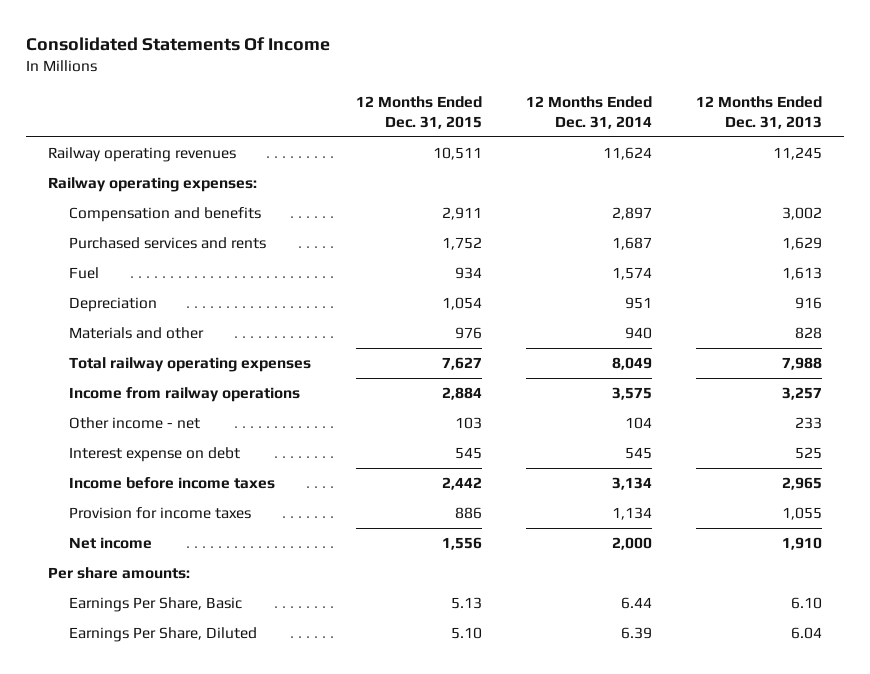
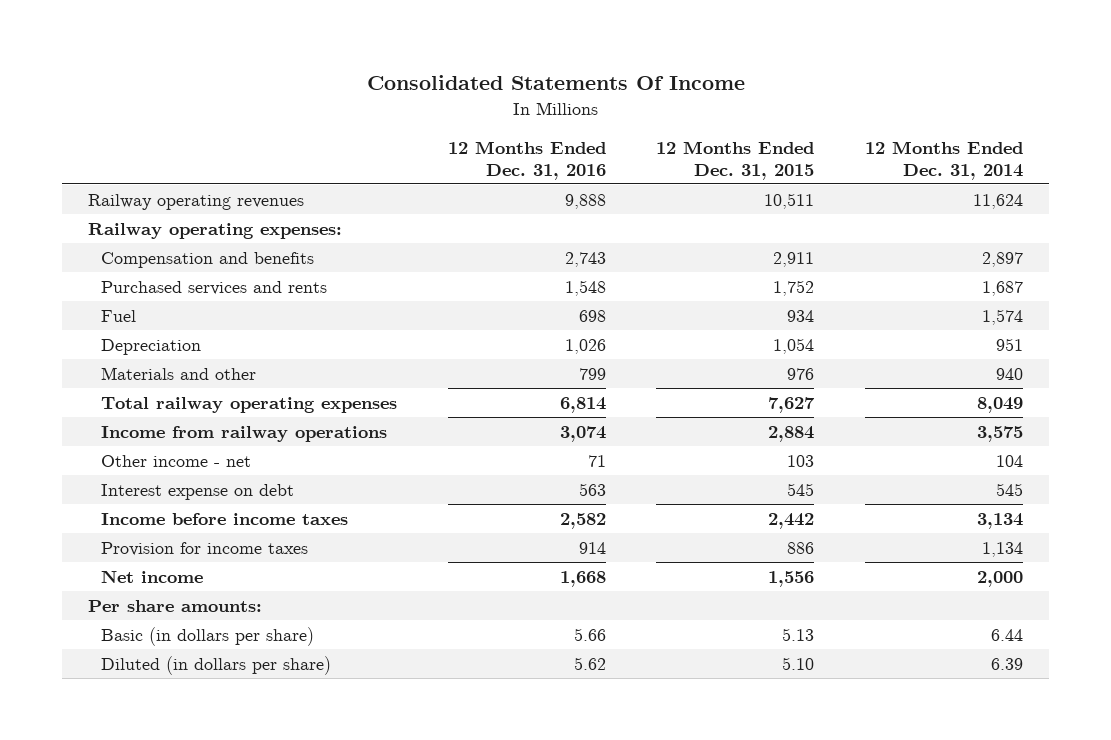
[695,95,822,129] 12 Months Ended Dec. 31, 2013 -> none
none -> [447,140,606,180] 12 Months Ended Dec. 31, 2016
[69,596,243,612] Earnings Per Share, Basic -> [100,626,314,646] Basic (in dollars per share)
[69,626,258,642] Earnings Per Share, Diluted -> [100,655,331,675] Diluted (in dollars per share)

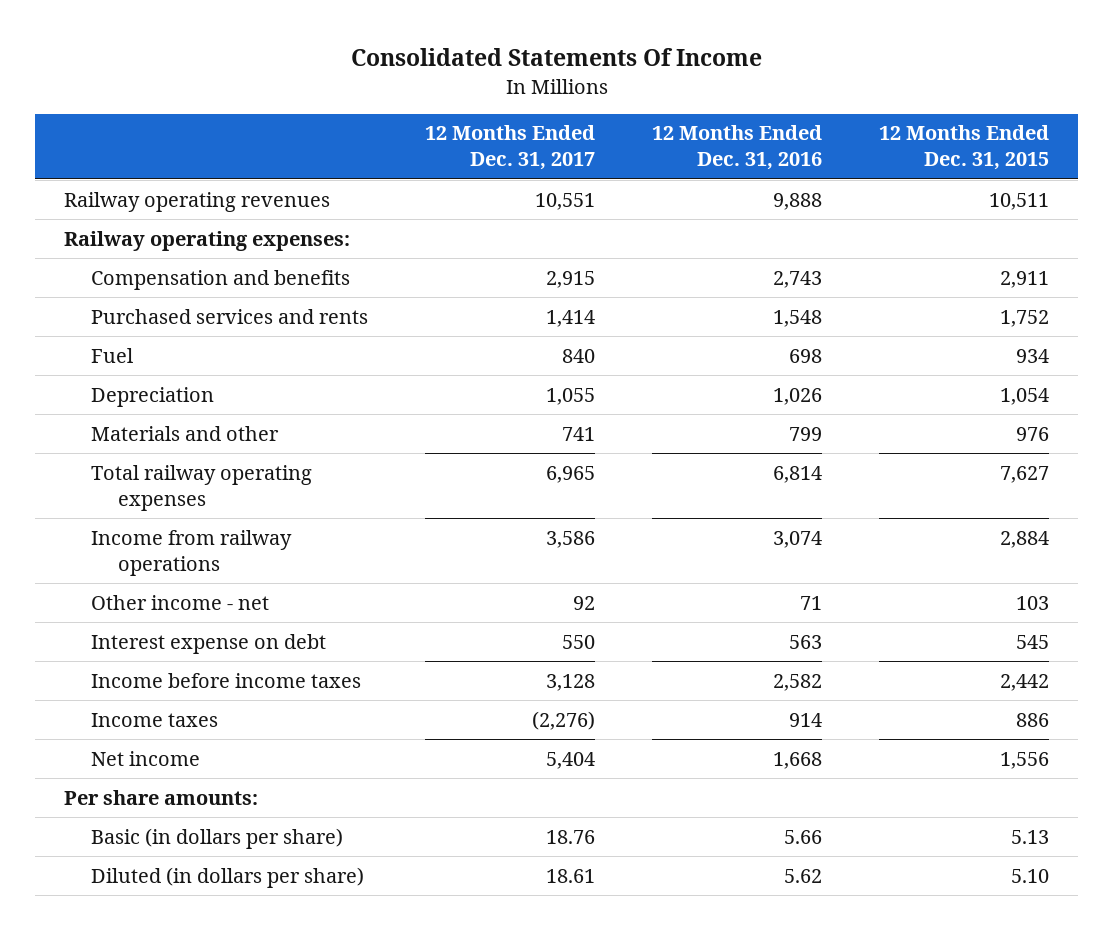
[865,140,1024,180] 12 Months Ended Dec. 31, 2014 -> none
none -> [424,125,595,171] 12 Months Ended Dec. 31, 2017
[100,541,308,556] Provision for income taxes -> [90,712,218,727] Income taxes

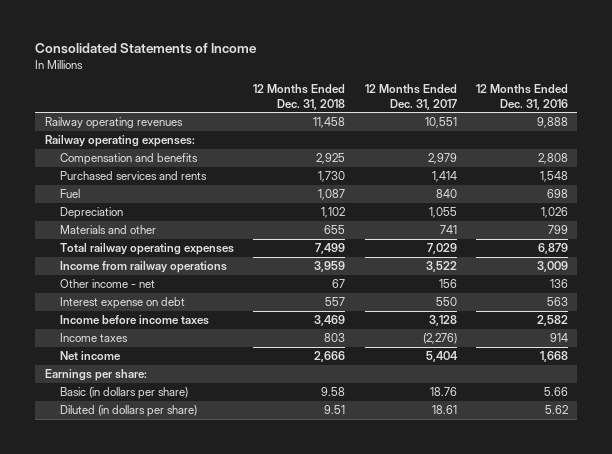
[350,48,762,67] Consolidated Statements Of Income -> [35,43,258,55] Consolidated Statements of Income
[879,125,1050,171] 12 Months Ended Dec. 31, 2015 -> none
none -> [253,84,346,110] 12 Months Ended Dec. 31, 2018
[545,270,595,288] 2,915 -> [427,153,457,165] 2,979
[773,270,823,288] 2,743 -> [537,153,568,165] 2,808
[545,465,595,483] 6,965 -> [426,243,457,255] 7,029
[773,465,823,483] 6,814 -> [537,243,568,255] 6,879
[545,530,595,548] 3,586 -> [425,261,457,273] 3,522
[773,530,823,548] 3,074 -> [536,261,568,273] 3,009
[572,595,595,610] 92 -> [438,279,457,289] 156
[800,595,823,610] 71 -> [549,279,568,289] 136
[63,789,258,805] Per share amounts: -> [44,369,147,382] Earnings per share:

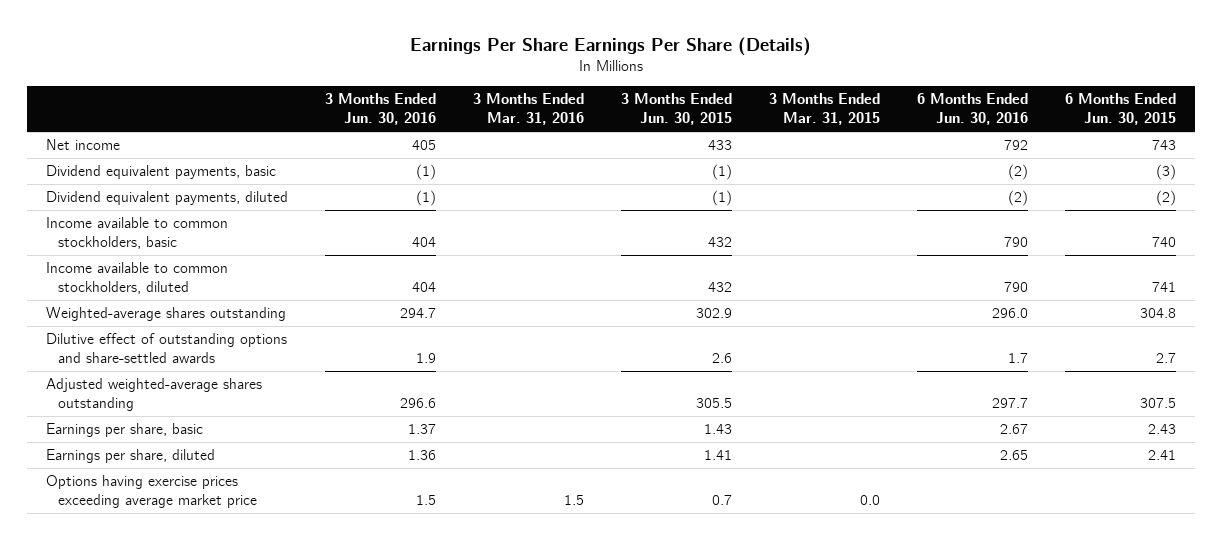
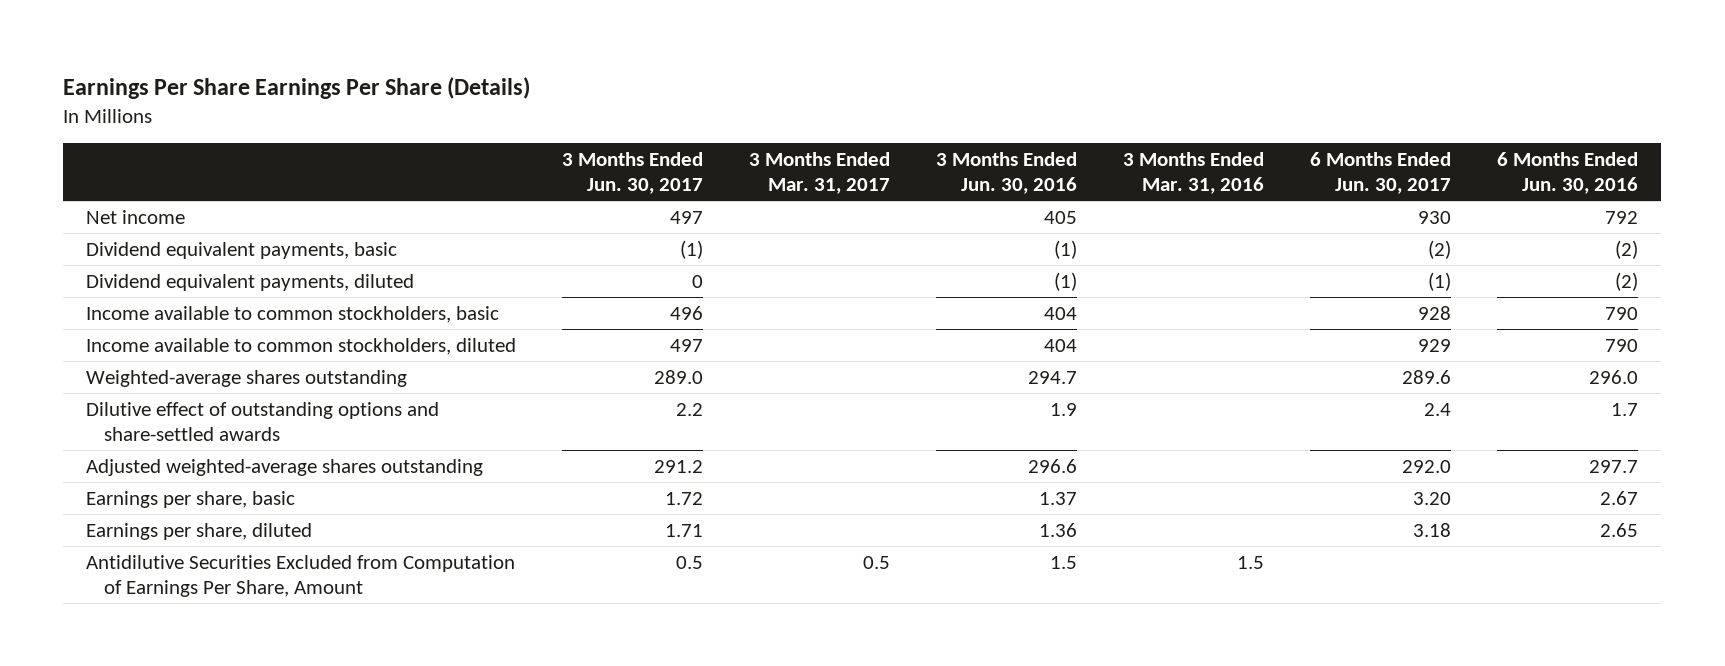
[620,93,732,126] 3 Months Ended Jun. 30, 2015 -> none
[769,93,881,126] 3 Months Ended Mar. 31, 2015 -> none
[1065,93,1177,126] 6 Months Ended Jun. 30, 2015 -> none
none -> [562,151,704,194] 3 Months Ended Jun. 30, 2017
none -> [749,151,891,194] 3 Months Ended Mar. 31, 2017
none -> [1310,151,1452,194] 6 Months Ended Jun. 30, 2017
[45,475,258,509] Options having exercise prices exceeding average market price -> [86,554,516,597] Antidilutive Securities Excluded from Computation of Earnings Per Share, Amount

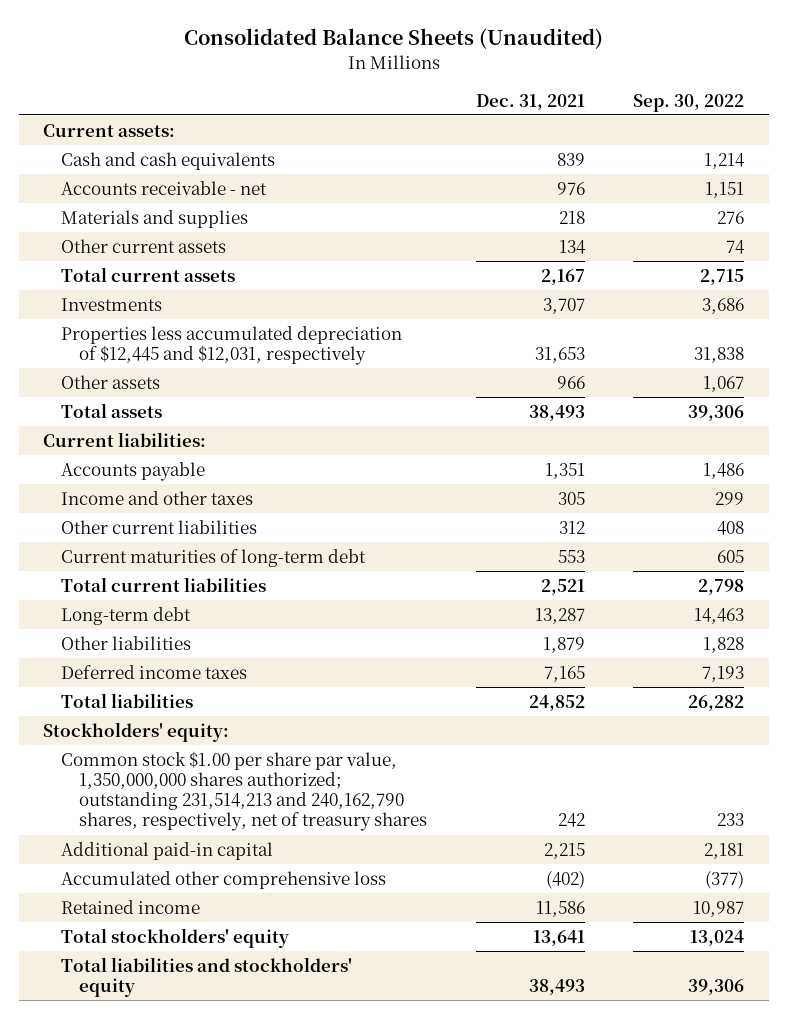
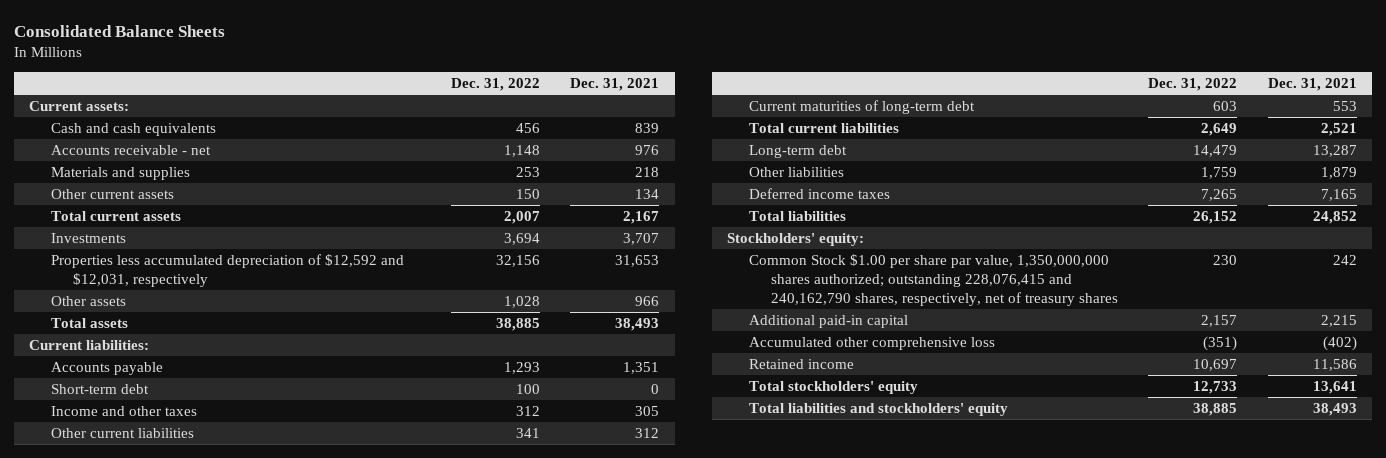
[183,28,603,50] Consolidated Balance Sheets (Unaudited) -> [14,25,226,38] Consolidated Balance Sheets
[633,93,745,112] Sep. 30, 2022 -> none
none -> [450,77,540,91] Dec. 31, 2022
[61,325,403,365] Properties less accumulated depreciation of $12,445 and $12,031, respectively -> [51,254,405,287] Properties less accumulated depreciation of $12,592 and $12,031, respectively
none -> [51,384,150,395] Short-term debt
[61,750,428,832] Common stock $1.00 per share par value, 1,350,000,000 shares authorized; outstanding 231,514,213 and 240,162,790 shares, respectively, net of treasury shares -> [748,254,1118,306] Common Stock $1.00 per share par value, 1,350,000,000 shares authorized; outstanding 228,076,415 and 240,162,790 shares, respectively, net of treasury shares

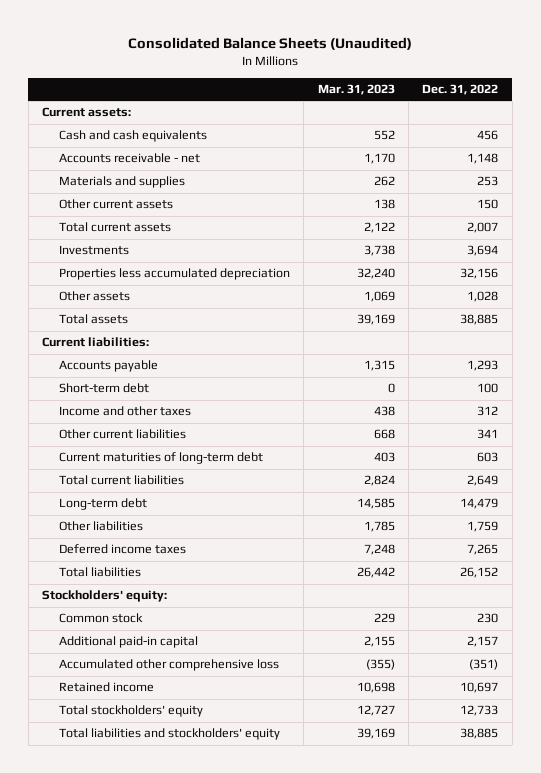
[14,25,226,38] Consolidated Balance Sheets -> [128,37,413,51] Consolidated Balance Sheets (Unaudited)
[570,77,660,91] Dec. 31, 2021 -> none
none -> [317,84,395,96] Mar. 31, 2023
[51,254,405,287] Properties less accumulated depreciation of $12,592 and $12,031, respectively -> [59,268,291,281] Properties less accumulated depreciation
[748,254,1118,306] Common Stock $1.00 per share par value, 1,350,000,000 shares authorized; outstanding 228,076,415 and 240,162,790 shares, respectively, net of treasury shares -> [59,613,144,624] Common stock

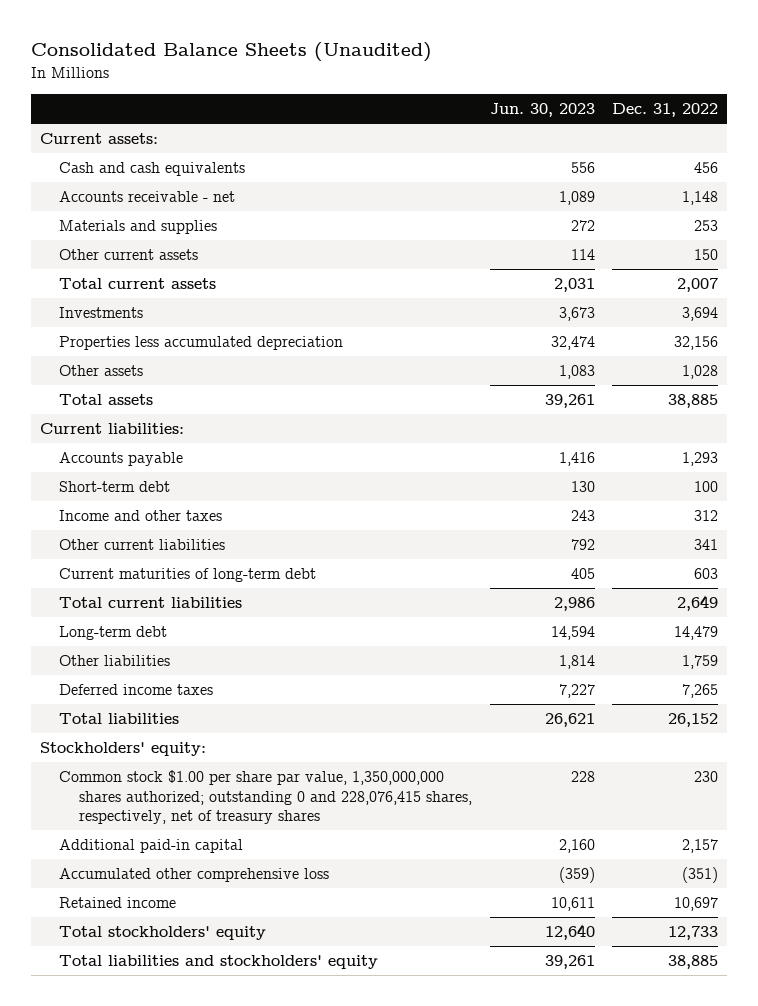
[317,84,395,96] Mar. 31, 2023 -> none
none -> [489,103,595,118] Jun. 30, 2023
[59,613,144,624] Common stock -> [59,770,473,825] Common stock $1.00 per share par value, 1,350,000,000 shares authorized; outstanding 0 and 228,076,415 shares, respectively, net of treasury shares

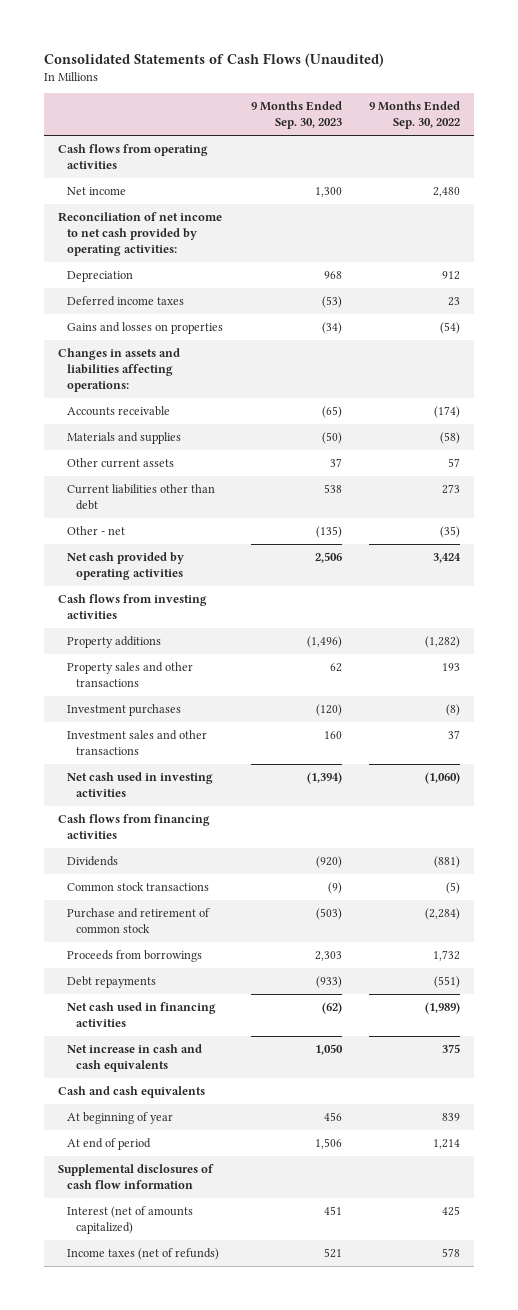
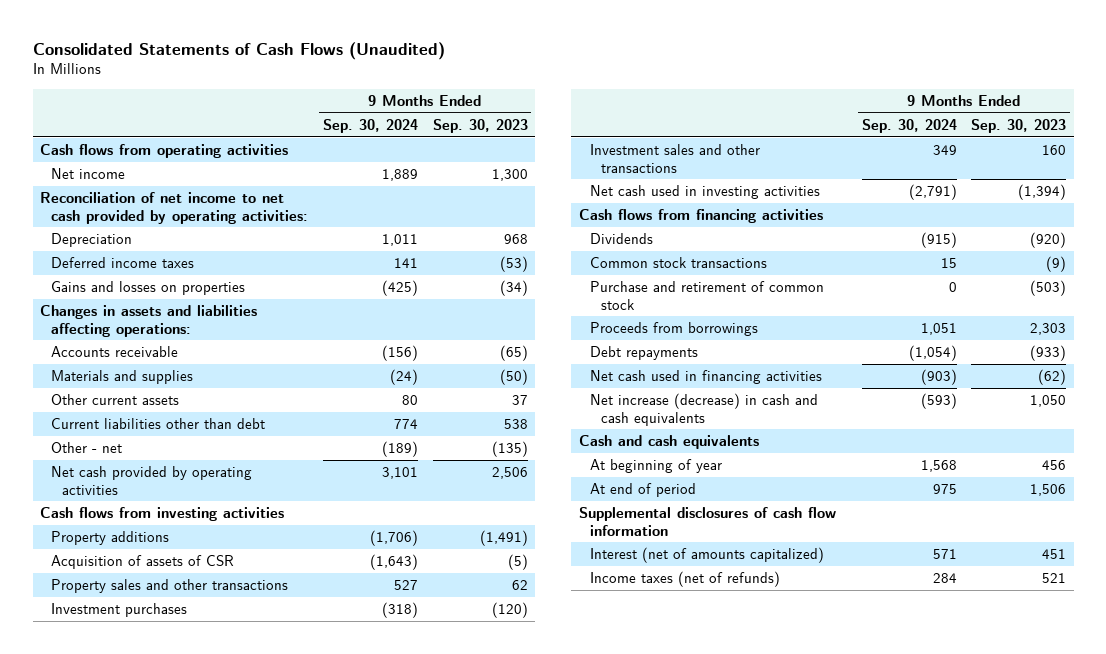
[369,101,461,130] 9 Months Ended Sep. 30, 2022 -> none
none -> [322,118,418,133] Sep. 30, 2024
[306,636,342,649] (1,496) -> [479,529,528,546] (1,491)
none -> [50,554,234,569] Acquisition of assets of CSR
[66,1044,202,1073] Net increase in cash and cash equivalents -> [589,392,818,426] Net increase (decrease) in cash and cash equivalents

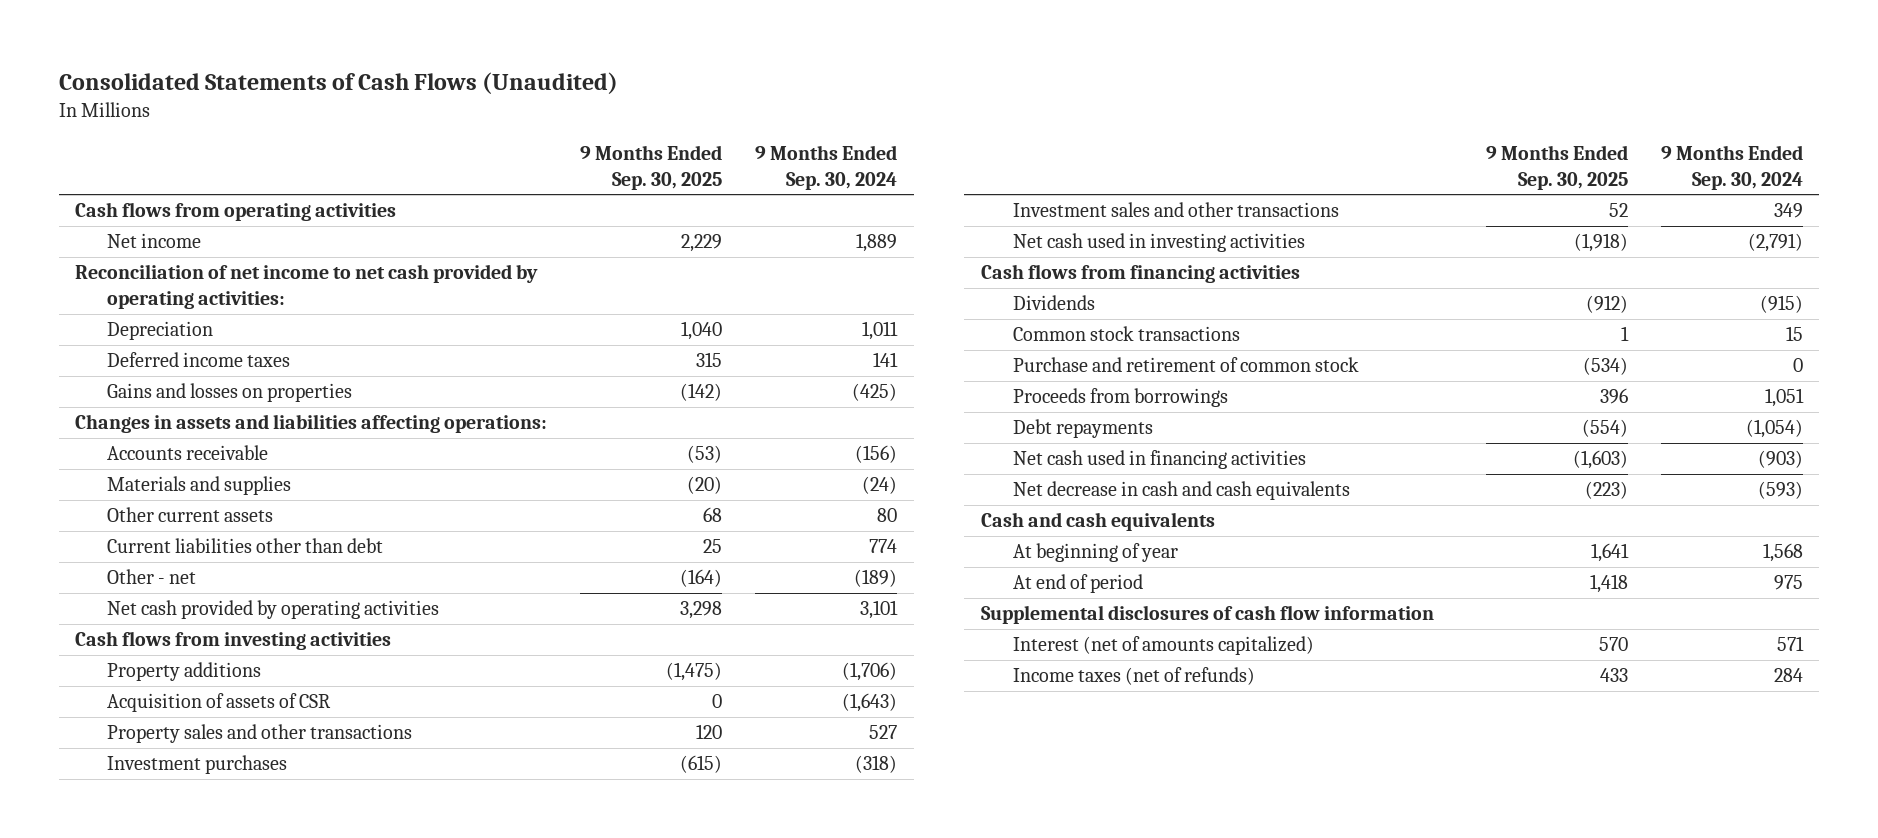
[432,118,528,133] Sep. 30, 2023 -> none
none -> [580,144,723,190] 9 Months Ended Sep. 30, 2025
[589,392,818,426] Net increase (decrease) in cash and cash equivalents -> [1013,481,1351,501] Net decrease in cash and cash equivalents

